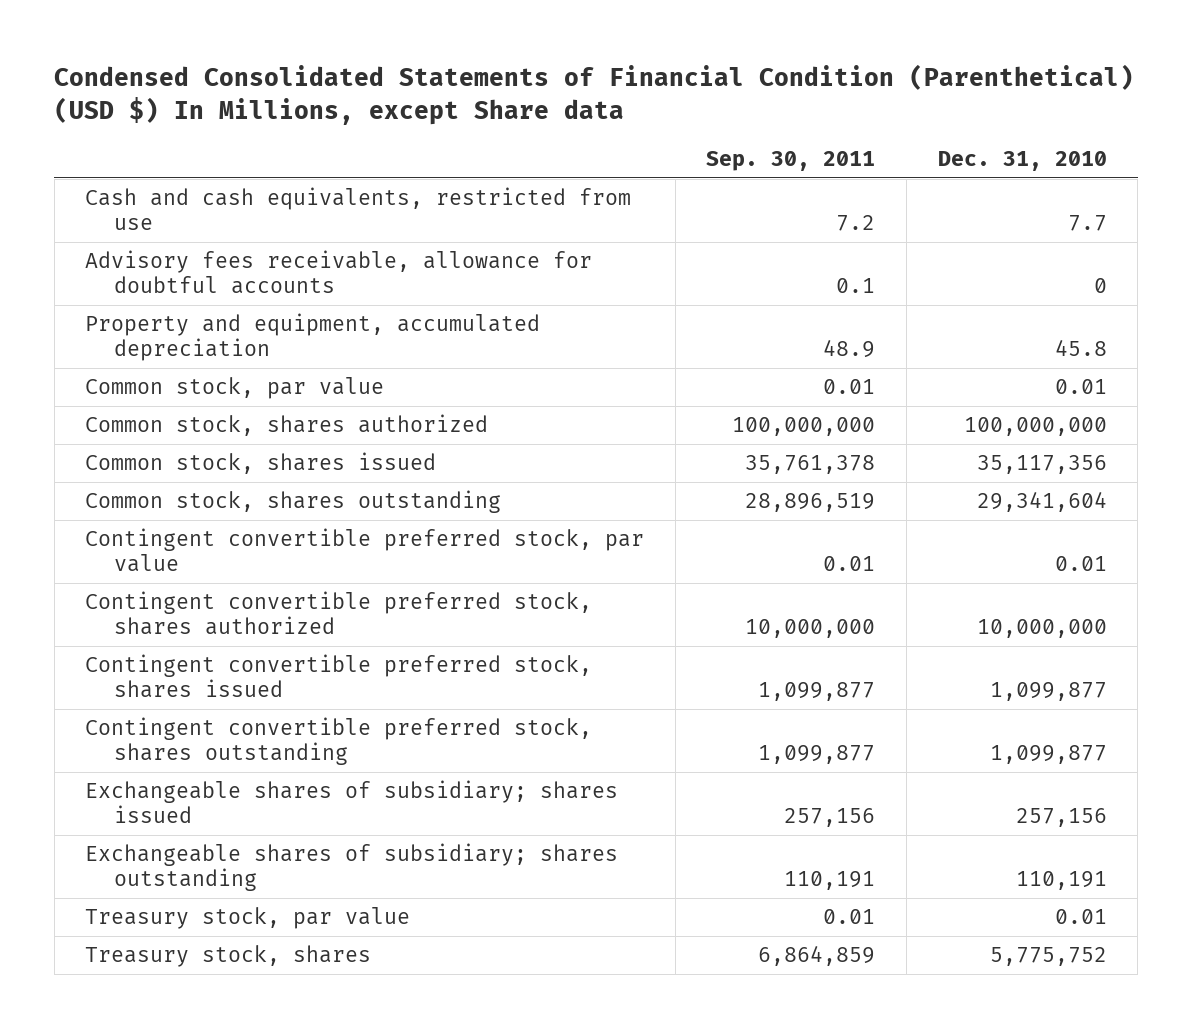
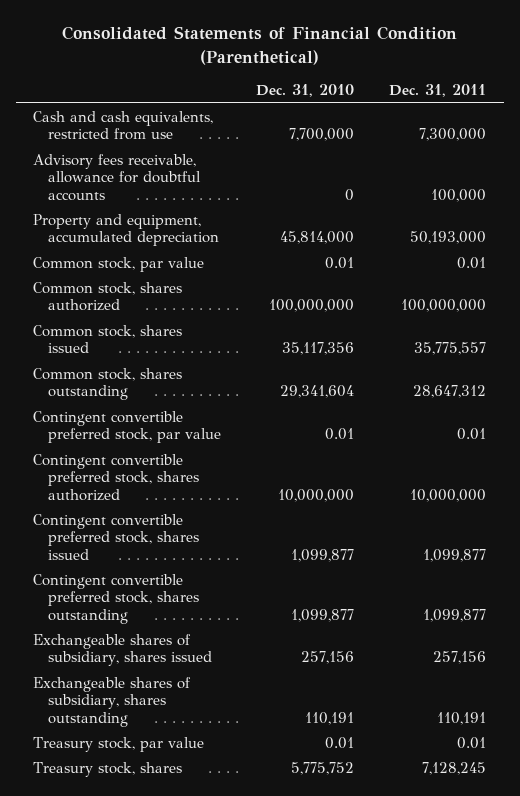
[54,64,1135,125] Condensed Consolidated Statements of Financial Condition (Parenthetical) (USD $) In Millions, except Share data -> [61,26,457,65] Consolidated Statements of Financial Condition (Parenthetical)
[706,150,876,171] Sep. 30, 2011 -> none
none -> [389,84,487,98] Dec. 31, 2011
[1067,215,1107,232] 7.7 -> [289,128,355,142] 7,700,000
[1054,339,1107,357] 45.8 -> [280,231,355,245] 45,814,000
[85,780,619,824] Exchangeable shares of subsidiary; shares issued -> [33,633,213,667] Exchangeable shares of subsidiary, shares issued
[85,843,619,892] Exchangeable shares of subsidiary; shares outstanding -> [33,676,192,728] Exchangeable shares of subsidiary, shares outstanding

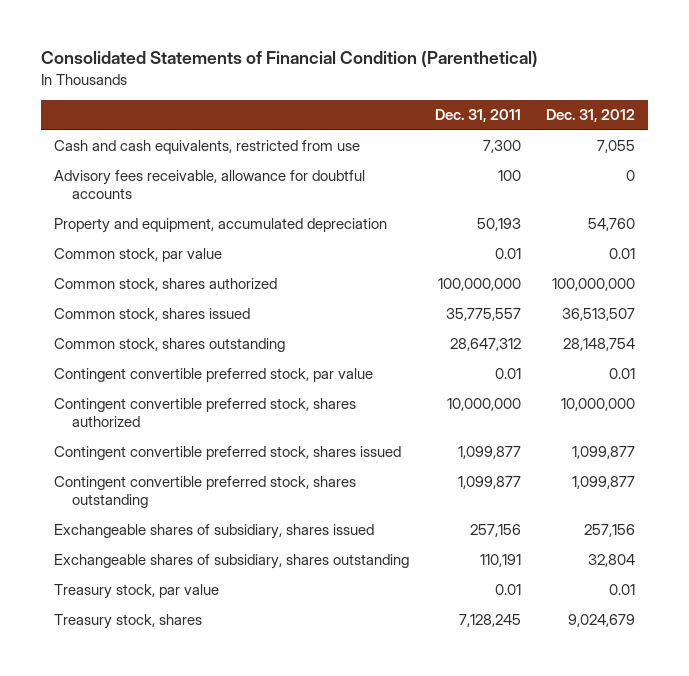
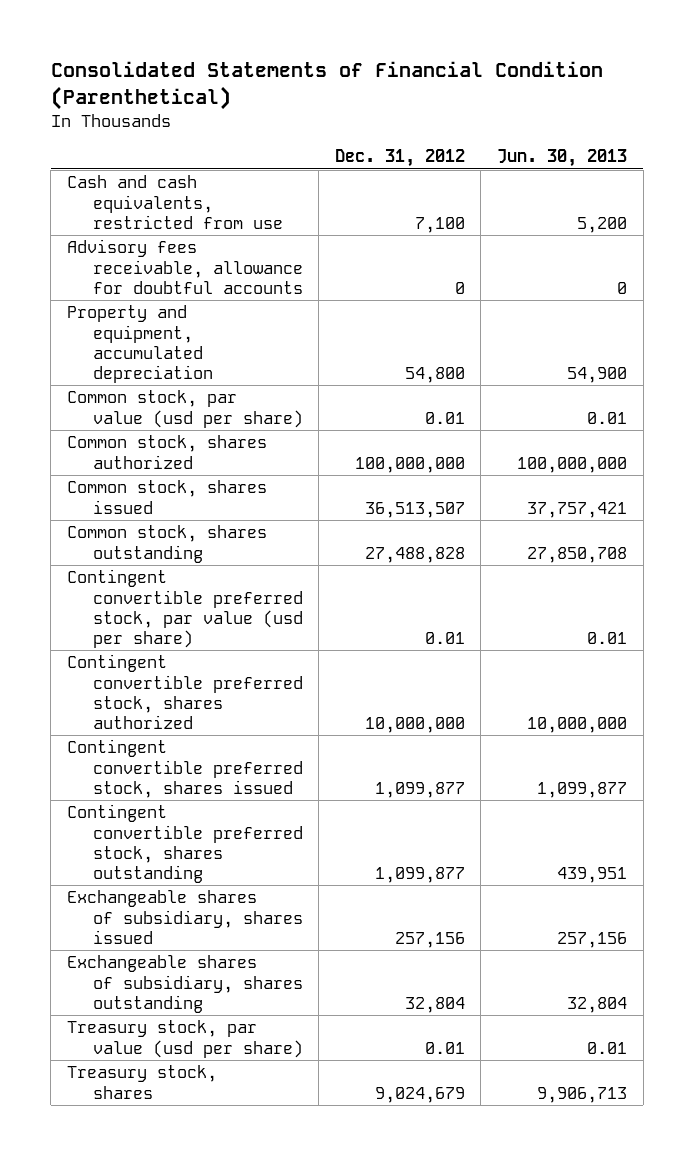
[434,109,521,123] Dec. 31, 2011 -> none
none -> [497,149,628,168] Jun. 30, 2013
[597,140,636,154] 7,055 -> [414,216,465,233] 7,100
[588,218,636,232] 54,760 -> [404,366,465,383] 54,800
[53,248,222,263] Common stock, par value -> [66,390,303,428] Common stock, par value (usd per share)
[563,338,636,352] 28,148,754 -> [364,546,465,563] 27,488,828
[53,368,373,383] Contingent convertible preferred stock, par value -> [66,569,303,648] Contingent convertible preferred stock, par value (usd per share)
[53,584,219,600] Treasury stock, par value -> [66,1020,303,1058] Treasury stock, par value (usd per share)

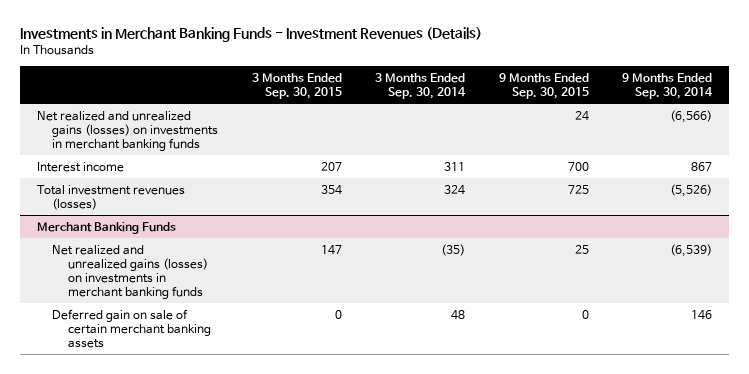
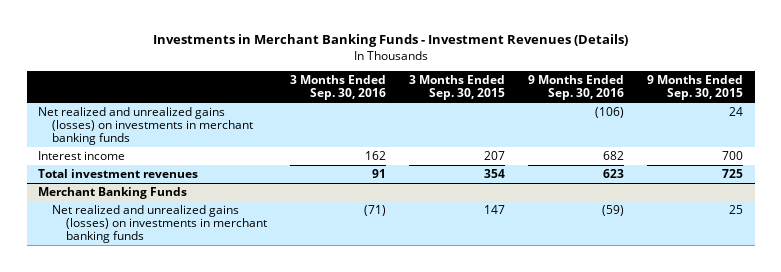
[375,72,467,100] 3 Months Ended Sep. 30, 2014 -> none
[622,72,714,100] 9 Months Ended Sep. 30, 2014 -> none
none -> [289,74,386,101] 3 Months Ended Sep. 30, 2016
none -> [527,74,624,101] 9 Months Ended Sep. 30, 2016
[36,184,185,210] Total investment revenues (losses) -> [38,168,199,178] Total investment revenues
[52,308,211,348] Deferred gain on sale of certain merchant banking assets -> none

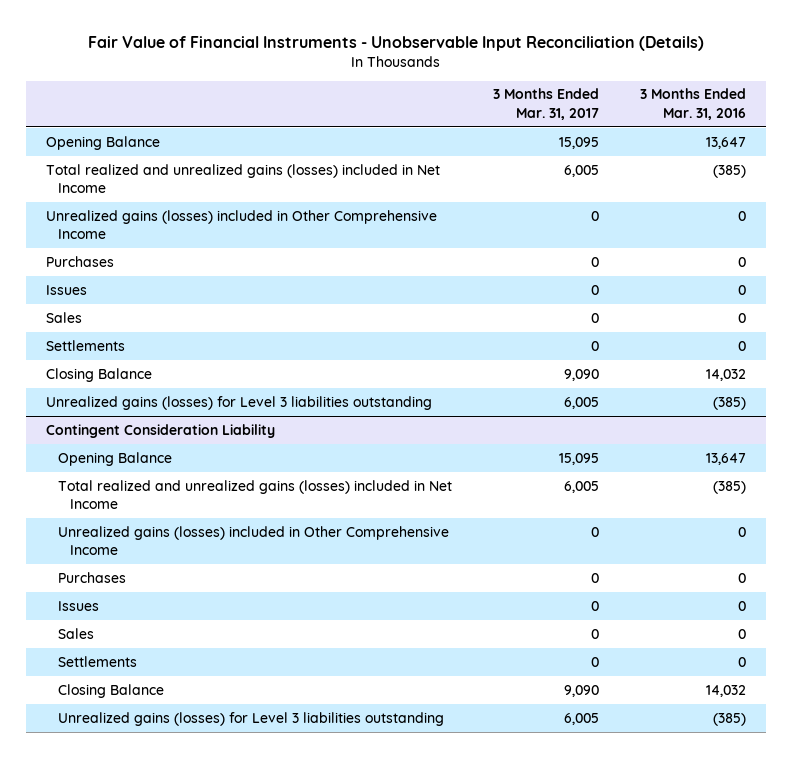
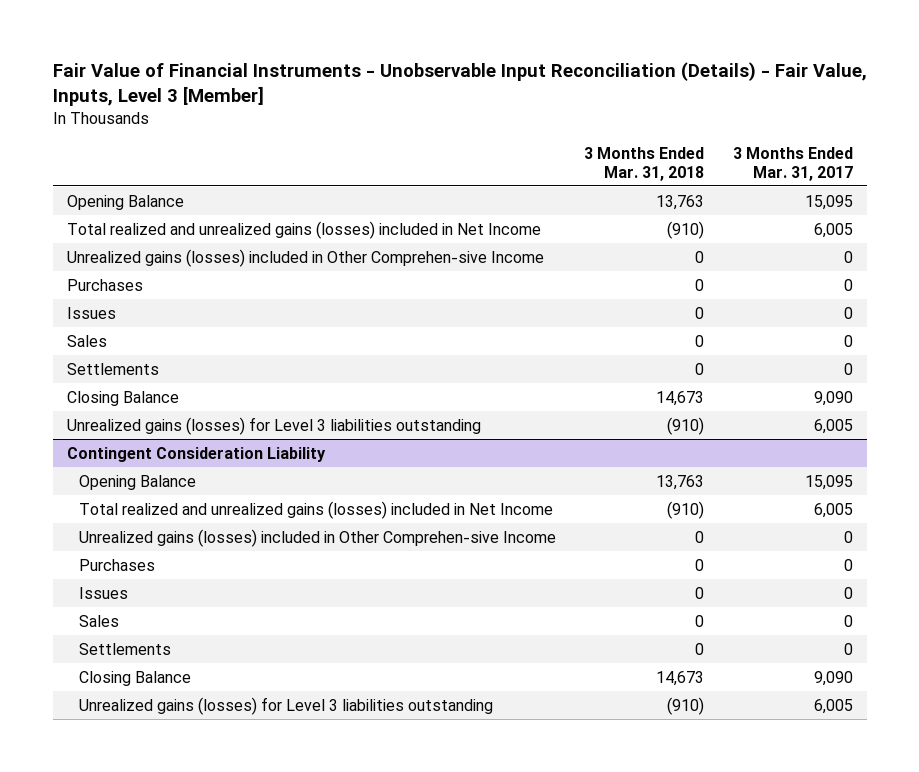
[87,35,704,51] Fair Value of Financial Instruments - Unobservable Input Reconciliation (Details) -> [52,62,867,107] Fair Value of Financial Instruments - Unobservable Input Reconciliation (Details) - Fair Value, Inputs, Level 3 [Member]
[639,88,746,120] 3 Months Ended Mar. 31, 2016 -> none
none -> [584,147,705,181] 3 Months Ended Mar. 31, 2018
[46,209,438,240] Unrealized gains (losses) included in Other Comprehensive Income -> [66,248,544,267] Unrealized gains (losses) included in Other Comprehen-sive Income
[57,525,449,556] Unrealized gains (losses) included in Other Comprehensive Income -> [79,528,557,547] Unrealized gains (losses) included in Other Comprehen-sive Income

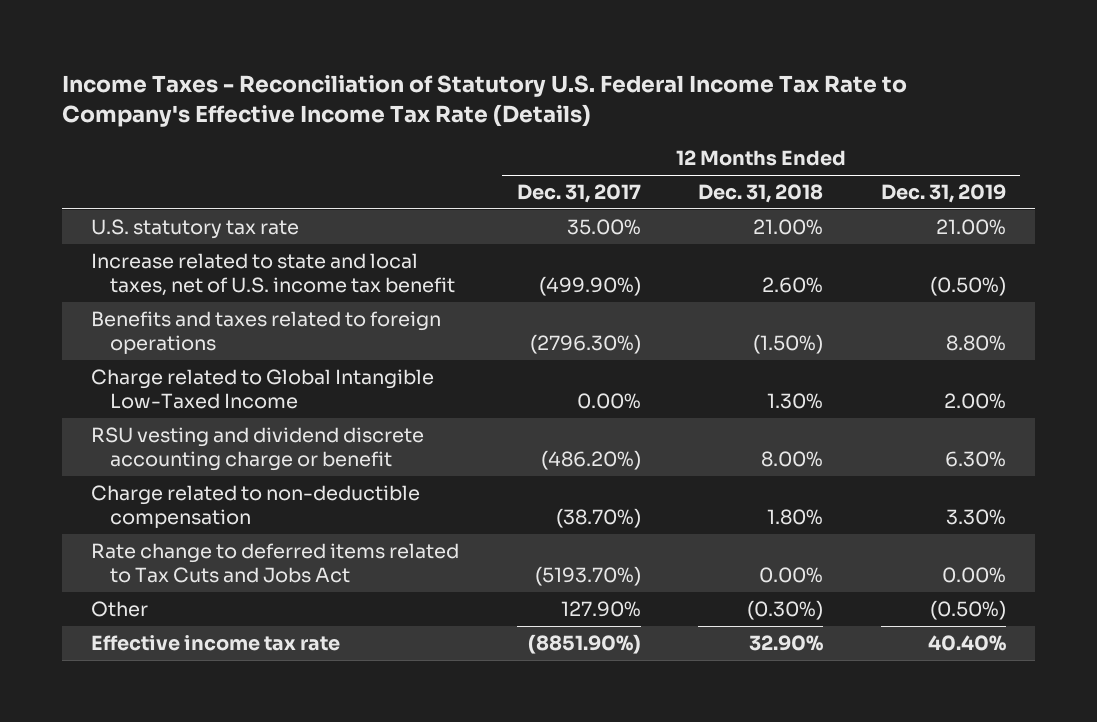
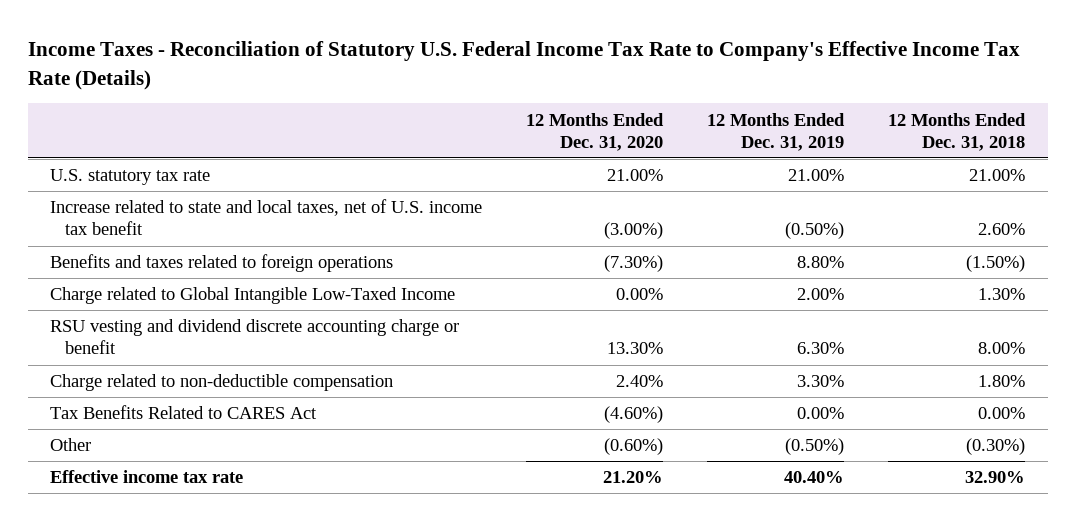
[516,183,641,203] Dec. 31, 2017 -> none
none -> [525,112,664,151] 12 Months Ended Dec. 31, 2020
[90,542,459,584] Rate change to deferred items related to Tax Cuts and Jobs Act -> none
none -> [49,405,317,420] Tax Benefits Related to CARES Act

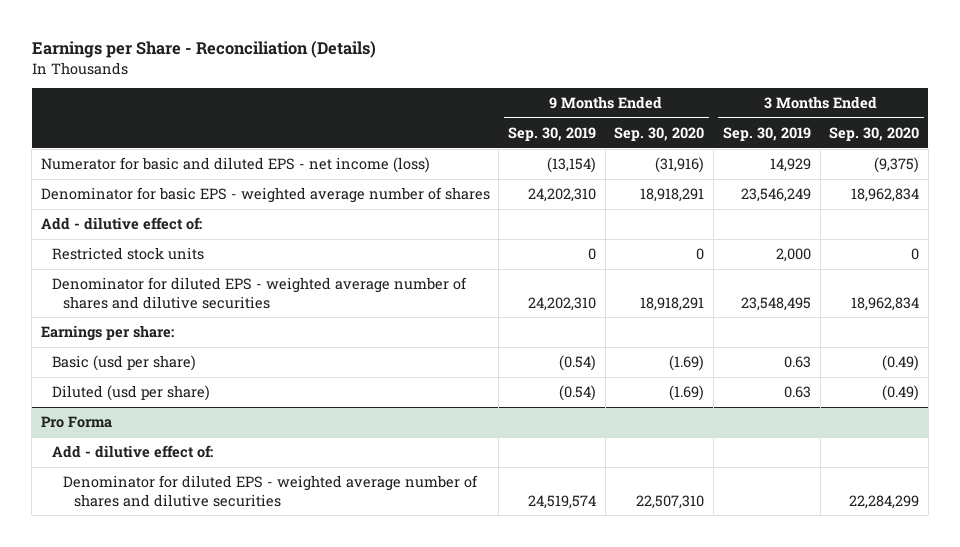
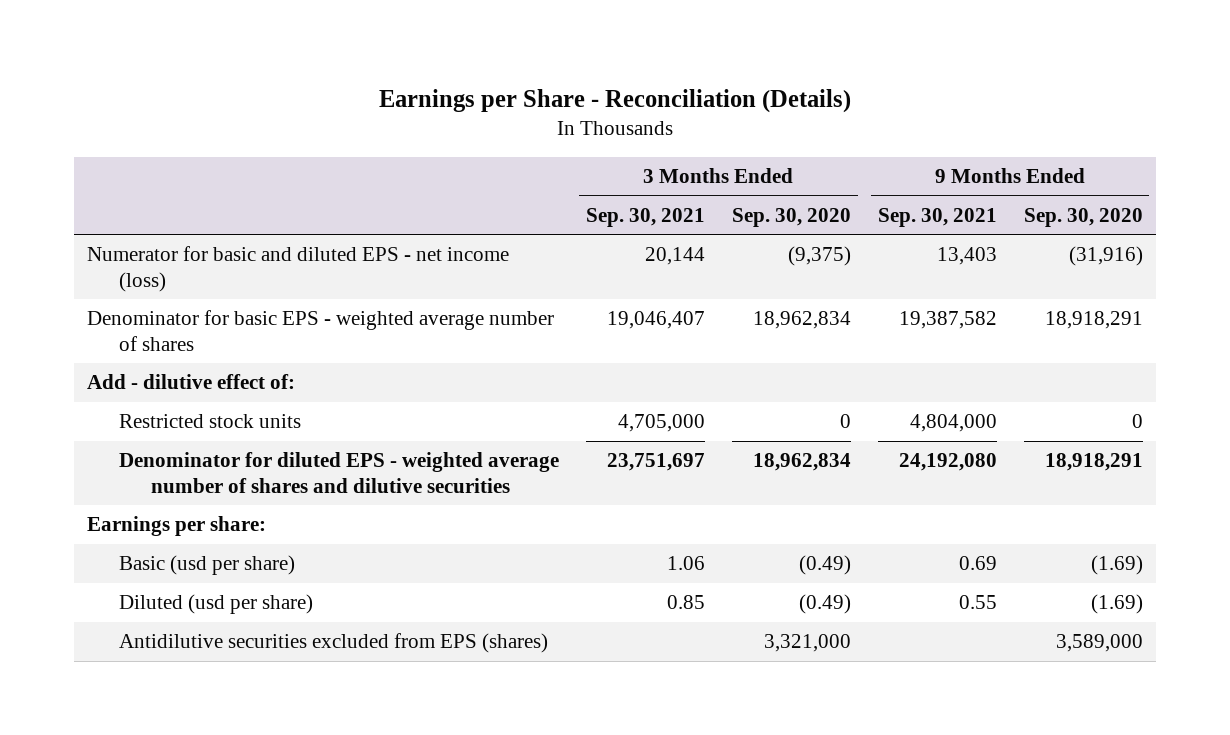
[508,126,597,141] Sep. 30, 2019 -> none
[722,126,811,141] Sep. 30, 2019 -> none
none -> [585,207,705,227] Sep. 30, 2021
none -> [877,207,997,227] Sep. 30, 2021
[40,416,112,429] Pro Forma -> none
[51,445,213,459] Add - dilutive effect of: -> none
[63,475,479,507] Denominator for diluted EPS - weighted average number of shares and dilutive securities -> none
none -> [119,633,549,654] Antidilutive securities excluded from EPS (shares)

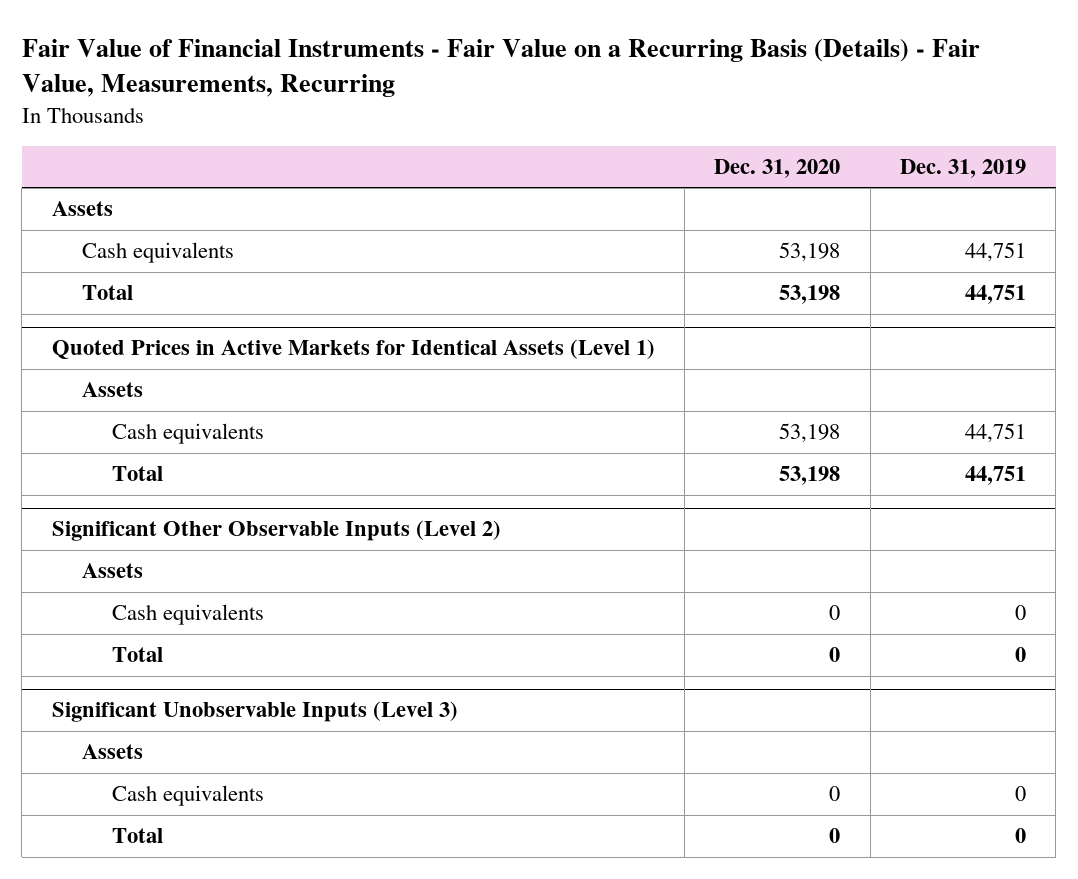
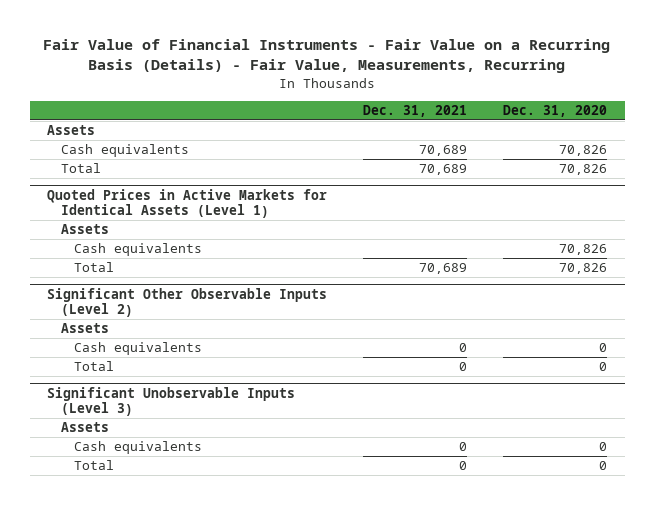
[899,158,1026,178] Dec. 31, 2019 -> none
none -> [363,105,468,118] Dec. 31, 2021
[779,242,841,263] 53,198 -> [559,145,608,157] 70,826
[779,285,841,305] 53,198 -> [559,164,608,176] 70,826
[779,423,841,444] 53,198 -> [559,244,608,256] 70,826
[779,466,841,486] 53,198 -> [559,263,608,275] 70,826

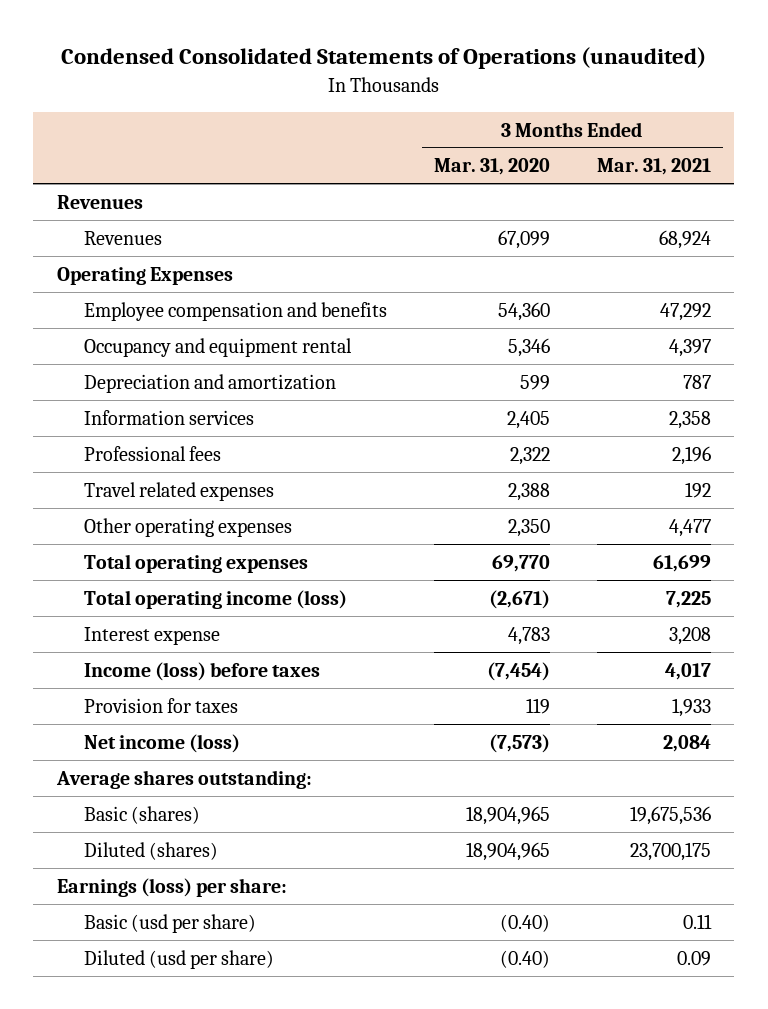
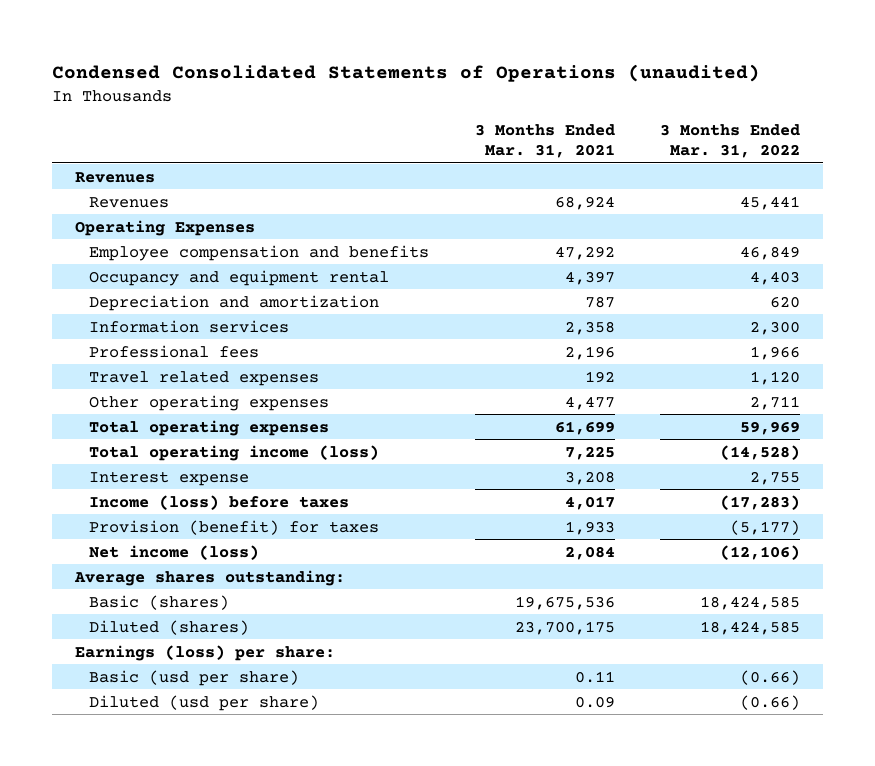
[433,158,550,176] Mar. 31, 2020 -> none
none -> [660,123,801,158] 3 Months Ended Mar. 31, 2022
[83,697,238,713] Provision for taxes -> [88,519,379,535] Provision (benefit) for taxes

